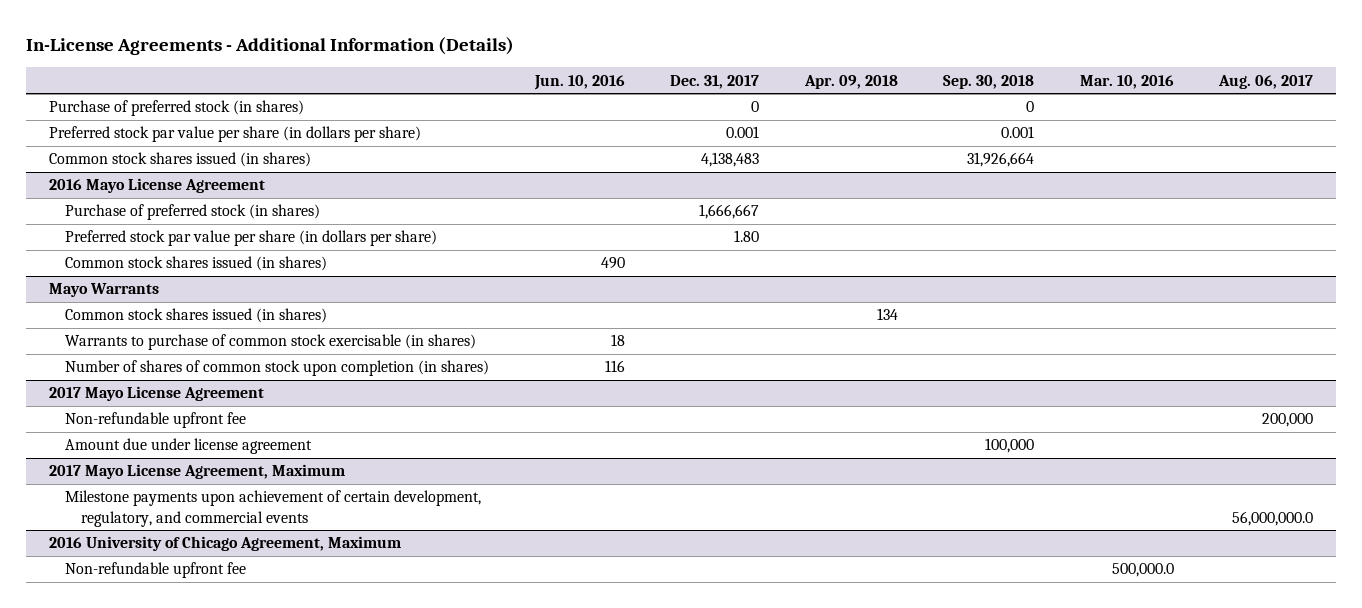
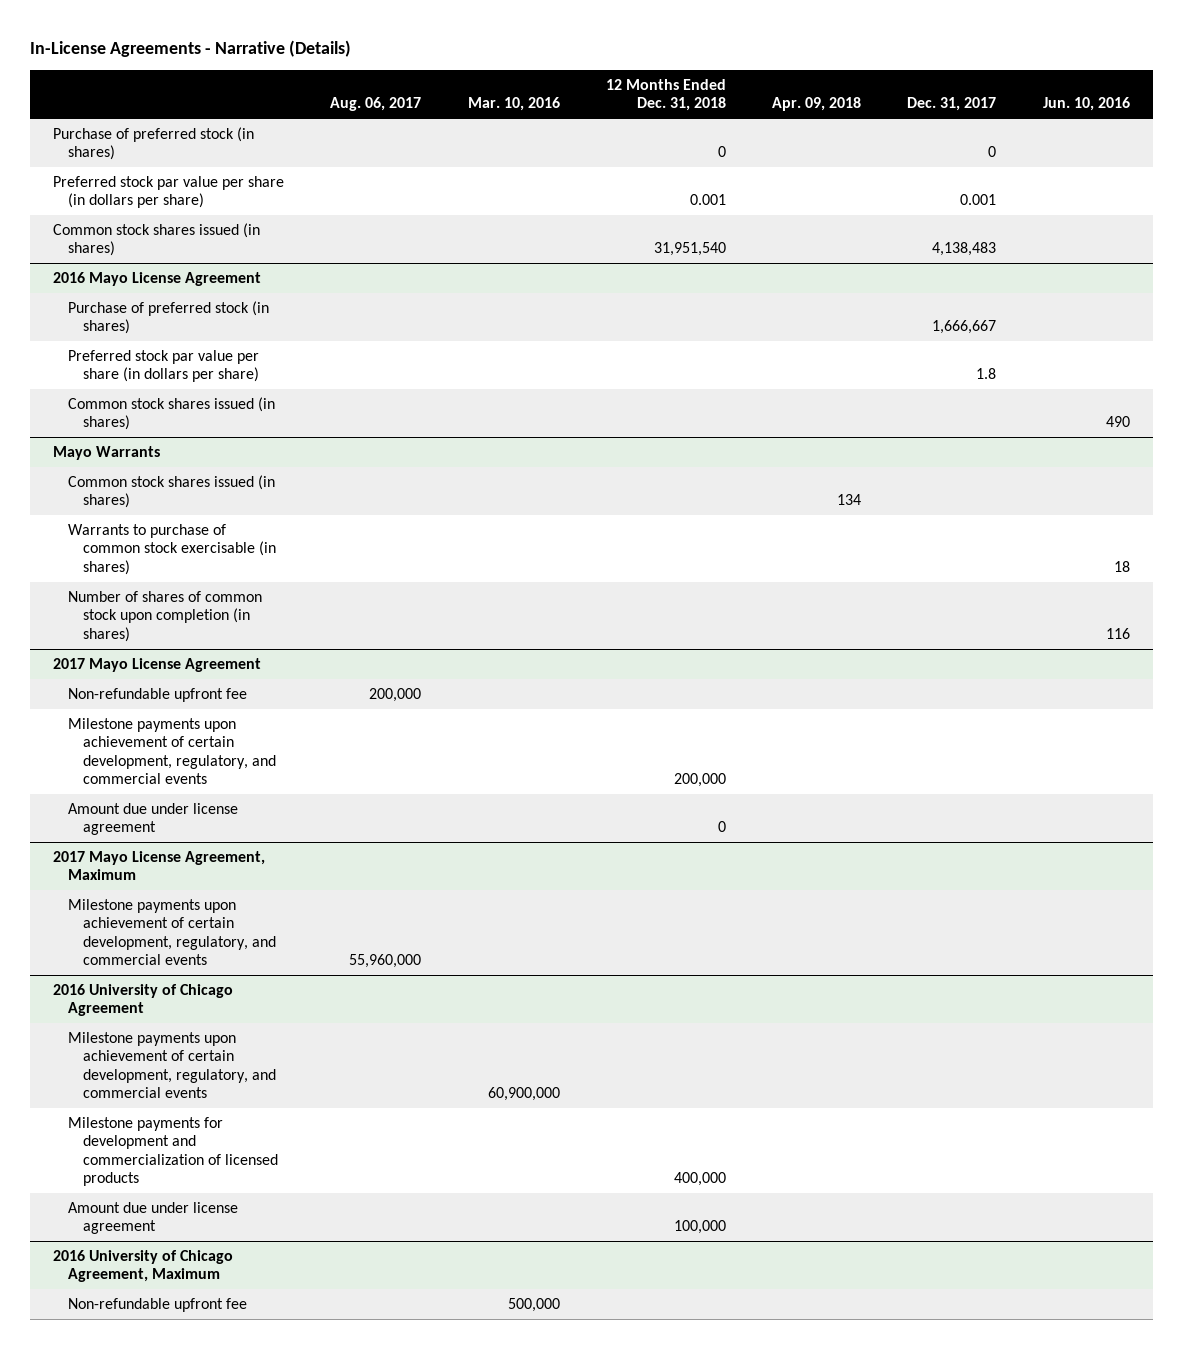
[25,36,514,55] In-License Agreements - Additional Information (Details) -> [30,40,352,58] In-License Agreements - Narrative (Details)
[943,74,1035,89] Sep. 30, 2018 -> none
none -> [605,78,726,112] 12 Months Ended Dec. 31, 2018
[734,230,760,243] 1.80 -> [976,368,997,380] 1.8
none -> [68,718,276,785] Milestone payments upon achievement of certain development, regulatory, and commercial events
[1232,510,1314,526] 56,000,000.0 -> [349,954,422,969] 55,960,000
none -> [53,984,234,1017] 2016 University of Chicago Agreement
none -> [68,1032,276,1099] Milestone payments upon achievement of certain development, regulatory, and commercial events
none -> [68,1117,278,1187] Milestone payments for development and commercialization of licensed products
none -> [68,1202,239,1235] Amount due under license agreement
[1111,563,1174,578] 500,000.0 -> [507,1298,560,1313] 500,000

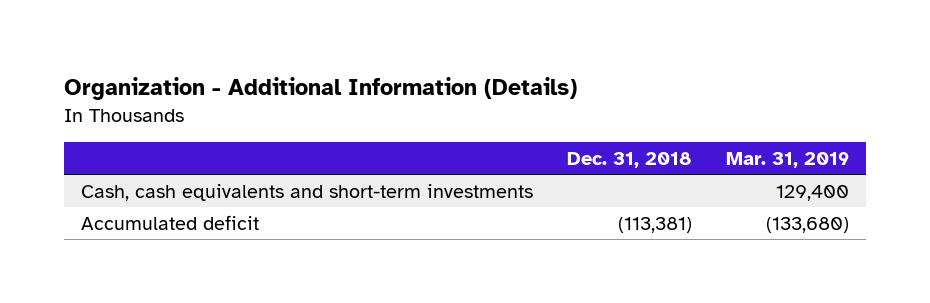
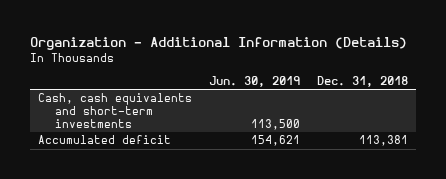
[725,152,849,169] Mar. 31, 2019 -> none
none -> [209,75,301,87] Jun. 30, 2019
[618,216,693,233] (113,381) -> [358,135,408,147] 113,381

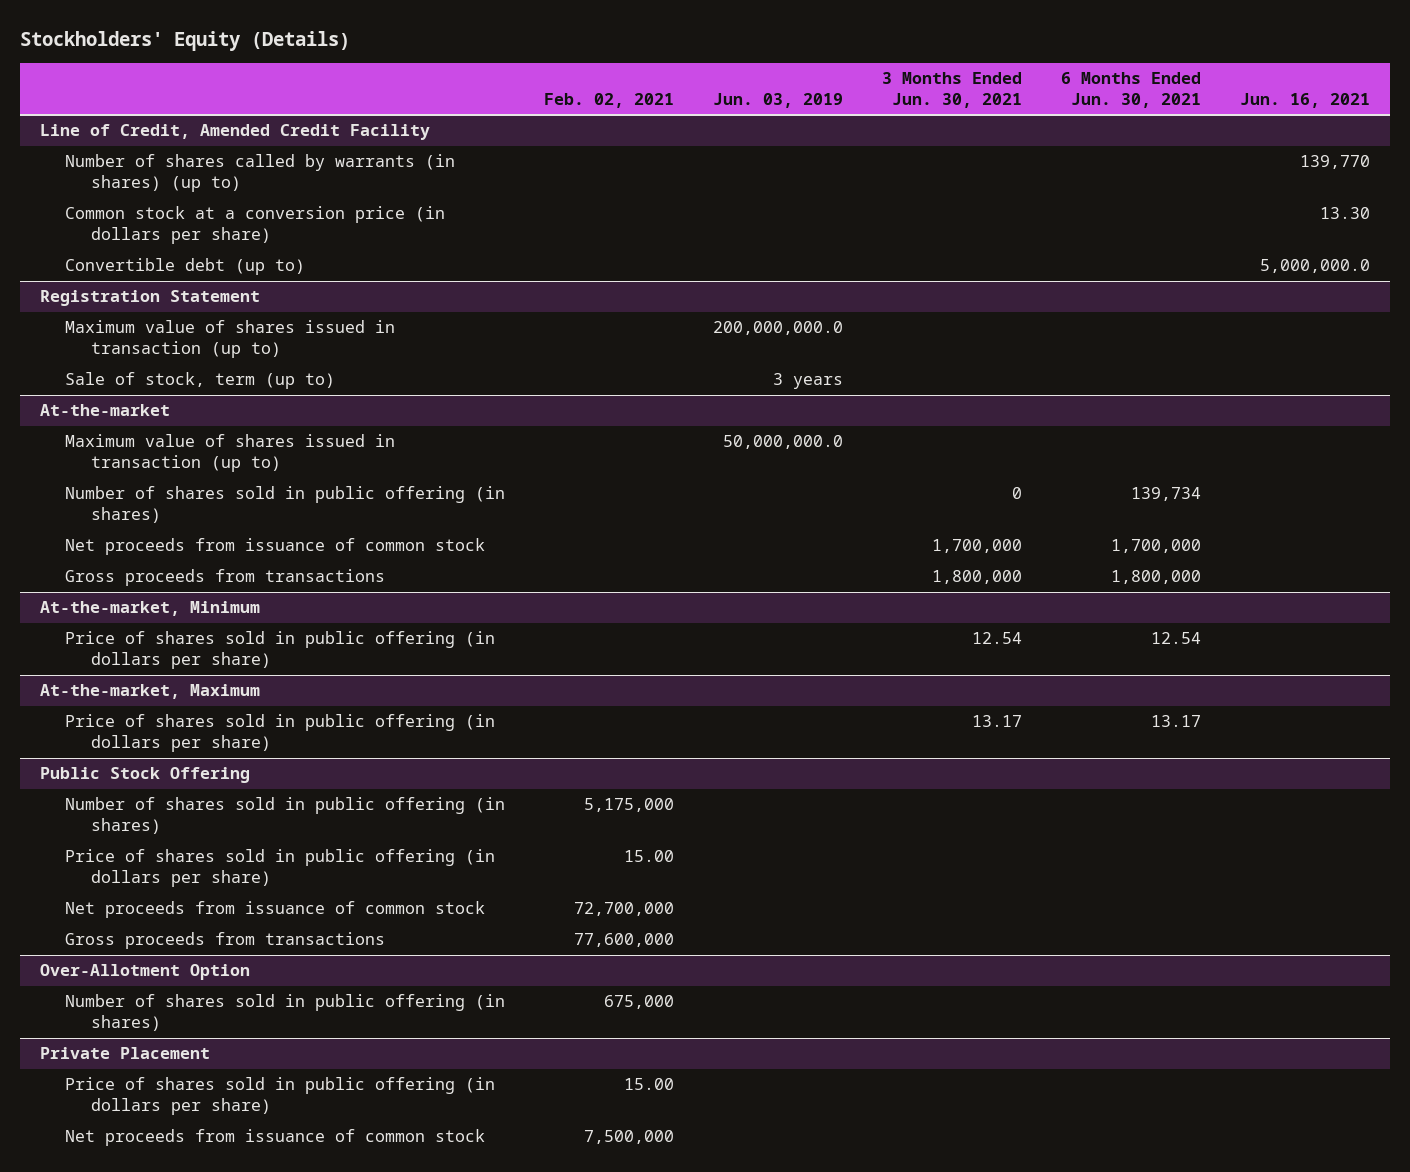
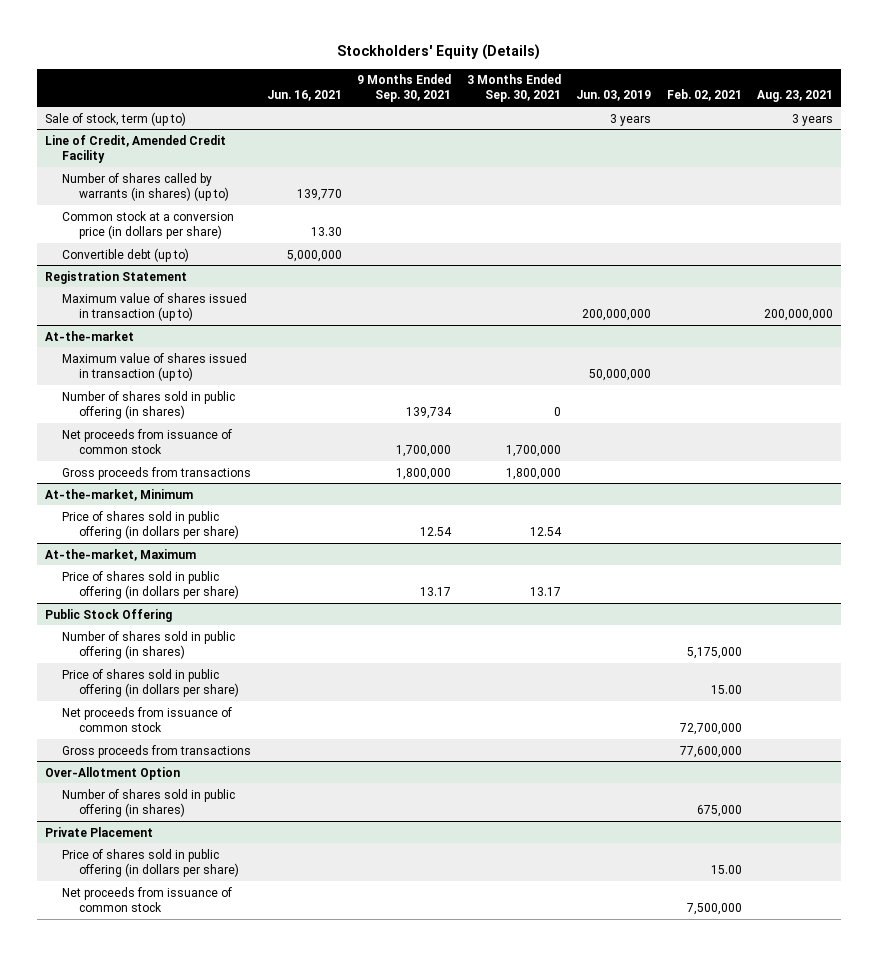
[882,72,1023,108] 3 Months Ended Jun. 30, 2021 -> none
[1061,72,1202,108] 6 Months Ended Jun. 30, 2021 -> none
none -> [357,74,452,103] 9 Months Ended Sep. 30, 2021
none -> [466,74,561,103] 3 Months Ended Sep. 30, 2021
none -> [757,90,834,103] Aug. 23, 2021
none -> [45,111,187,126] Sale of stock, term (up to)
[1260,259,1371,274] 5,000,000.0 -> [286,249,342,262] 5,000,000
[65,372,336,390] Sale of stock, term (up to) -> none
[713,321,844,336] 200,000,000.0 -> [582,308,652,321] 200,000,000
[723,435,844,450] 50,000,000.0 -> [589,368,652,381] 50,000,000

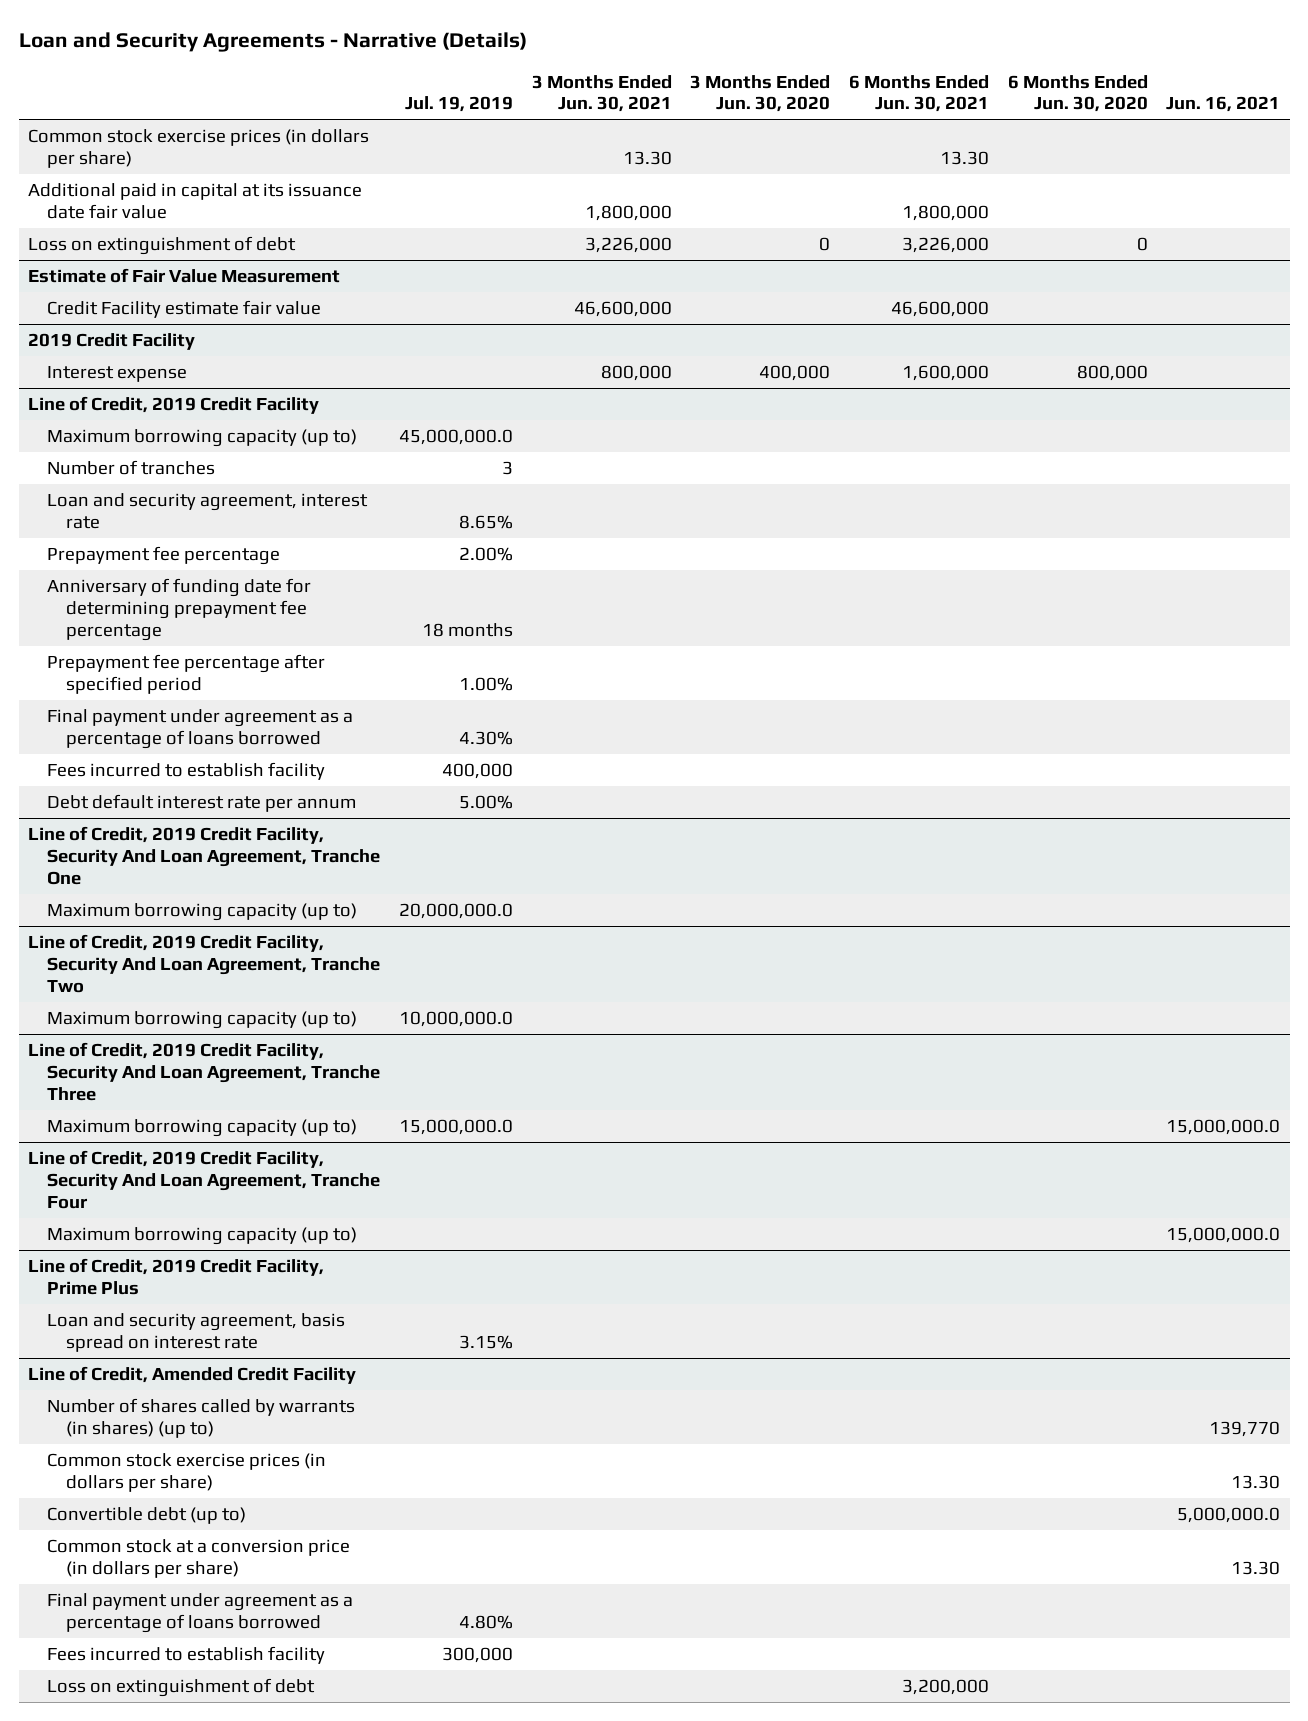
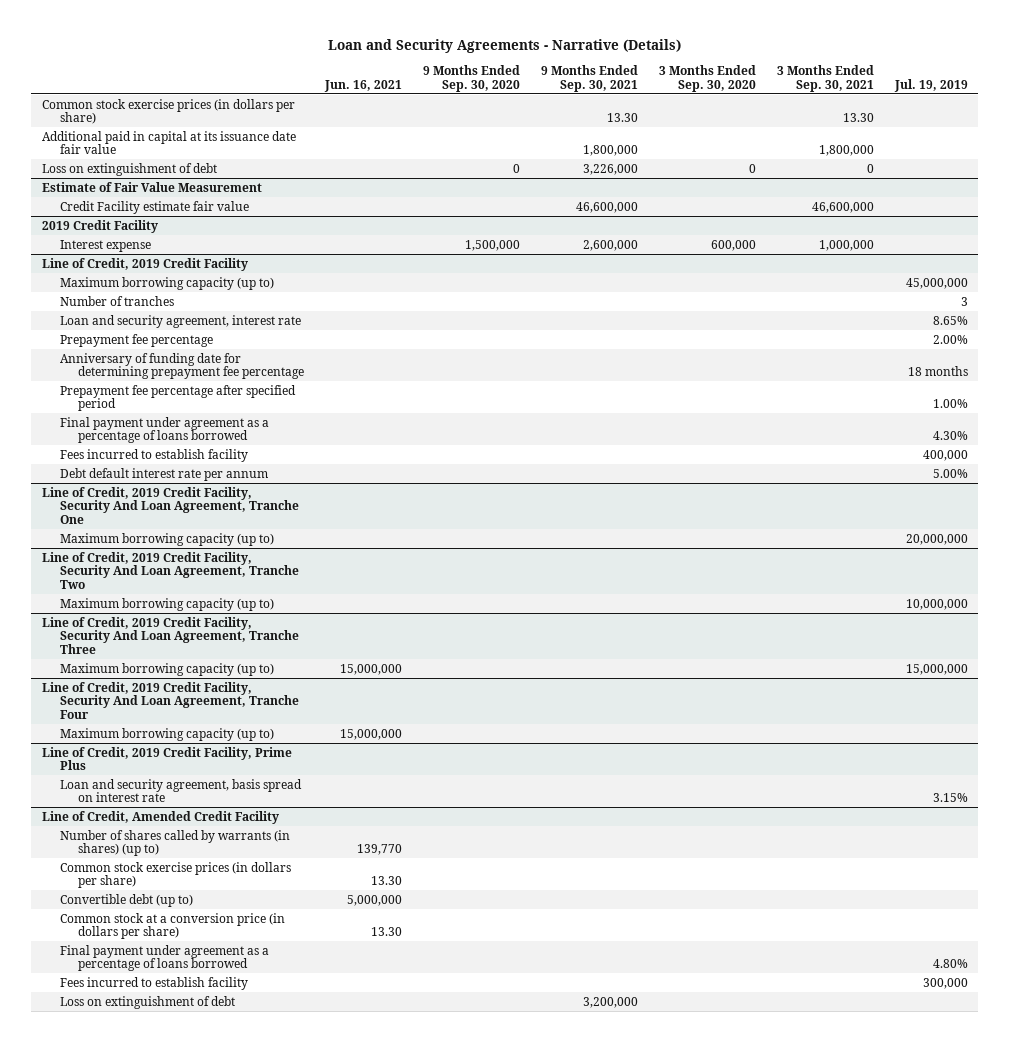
[531,74,672,113] 3 Months Ended Jun. 30, 2021 -> none
[690,74,831,113] 3 Months Ended Jun. 30, 2020 -> none
[848,74,989,113] 6 Months Ended Jun. 30, 2021 -> none
[1007,74,1148,113] 6 Months Ended Jun. 30, 2020 -> none
none -> [423,64,521,92] 9 Months Ended Sep. 30, 2020
none -> [541,64,639,92] 9 Months Ended Sep. 30, 2021
none -> [659,64,757,92] 3 Months Ended Sep. 30, 2020
none -> [776,64,874,92] 3 Months Ended Sep. 30, 2021
[398,429,513,446] 45,000,000.0 -> [905,277,968,289] 45,000,000
[398,903,513,920] 20,000,000.0 -> [905,533,968,545] 20,000,000
[398,1011,513,1028] 10,000,000.0 -> [905,598,968,610] 10,000,000
[398,1119,513,1136] 15,000,000.0 -> [905,663,968,675] 15,000,000
[1166,1119,1281,1136] 15,000,000.0 -> [340,663,403,675] 15,000,000
[1166,1227,1281,1244] 15,000,000.0 -> [340,728,403,740] 15,000,000
[1177,1507,1281,1524] 5,000,000.0 -> [347,894,403,906] 5,000,000

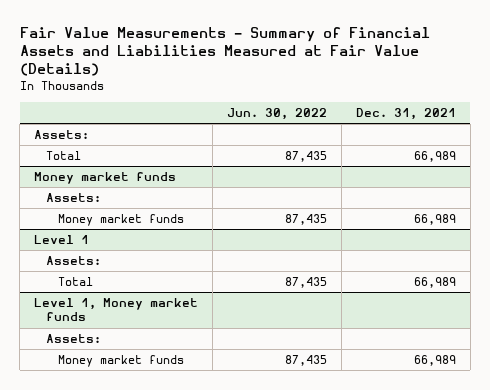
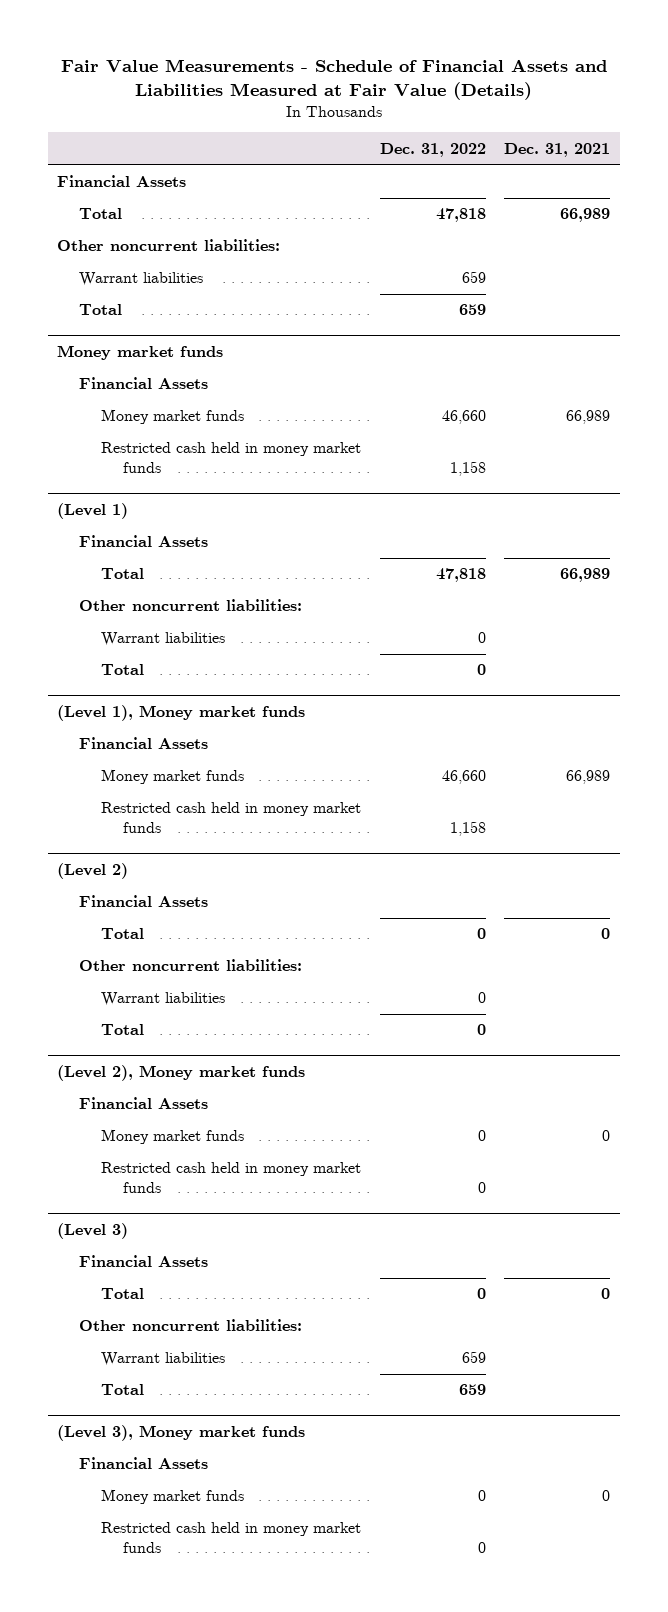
[19,27,430,77] Fair Value Measurements - Summary of Financial Assets and Liabilities Measured at Fair Value (Details) -> [60,58,607,100] Fair Value Measurements - Schedule of Financial Assets and Liabilities Measured at Fair Value (Details)
[227,107,328,120] Jun. 30, 2022 -> none
none -> [379,142,486,157] Dec. 31, 2022
[34,130,90,140] Assets: -> [57,175,187,188] Financial Assets
none -> [57,239,281,252] Other noncurrent liabilities:
none -> [78,272,203,287] Warrant liabilities
none -> [78,304,122,316] Total
[46,193,102,203] Assets: -> [78,377,208,390] Financial Assets
none -> [100,442,361,474] Restricted cash held in money market funds
[34,235,90,245] Level 1 -> [57,503,129,520] (Level 1)
[46,256,102,266] Assets: -> [78,535,208,548] Financial Assets
none -> [78,599,302,612] Other noncurrent liabilities:
none -> [100,632,225,647] Warrant liabilities
none -> [100,664,144,676] Total
[34,298,199,322] Level 1, Money market funds -> [57,705,306,722] (Level 1), Money market funds
[46,334,102,344] Assets: -> [78,737,208,750] Financial Assets
none -> [100,802,361,834] Restricted cash held in money market funds
none -> [57,863,129,880] (Level 2)
none -> [78,895,208,908] Financial Assets
none -> [100,928,144,940] Total
none -> [78,959,302,972] Other noncurrent liabilities:
none -> [100,992,225,1007] Warrant liabilities
none -> [100,1024,144,1036] Total
none -> [57,1065,306,1082] (Level 2), Money market funds
none -> [78,1097,208,1110] Financial Assets
none -> [100,1129,244,1145] Money market funds
none -> [100,1162,361,1194] Restricted cash held in money market funds
none -> [57,1223,129,1240] (Level 3)
none -> [78,1255,208,1268] Financial Assets
none -> [100,1288,144,1300] Total
none -> [78,1319,302,1332] Other noncurrent liabilities:
none -> [100,1352,225,1367] Warrant liabilities
none -> [100,1384,144,1396] Total
none -> [57,1425,306,1442] (Level 3), Money market funds
none -> [78,1457,208,1470] Financial Assets
none -> [100,1489,244,1505] Money market funds
none -> [100,1522,361,1554] Restricted cash held in money market funds

